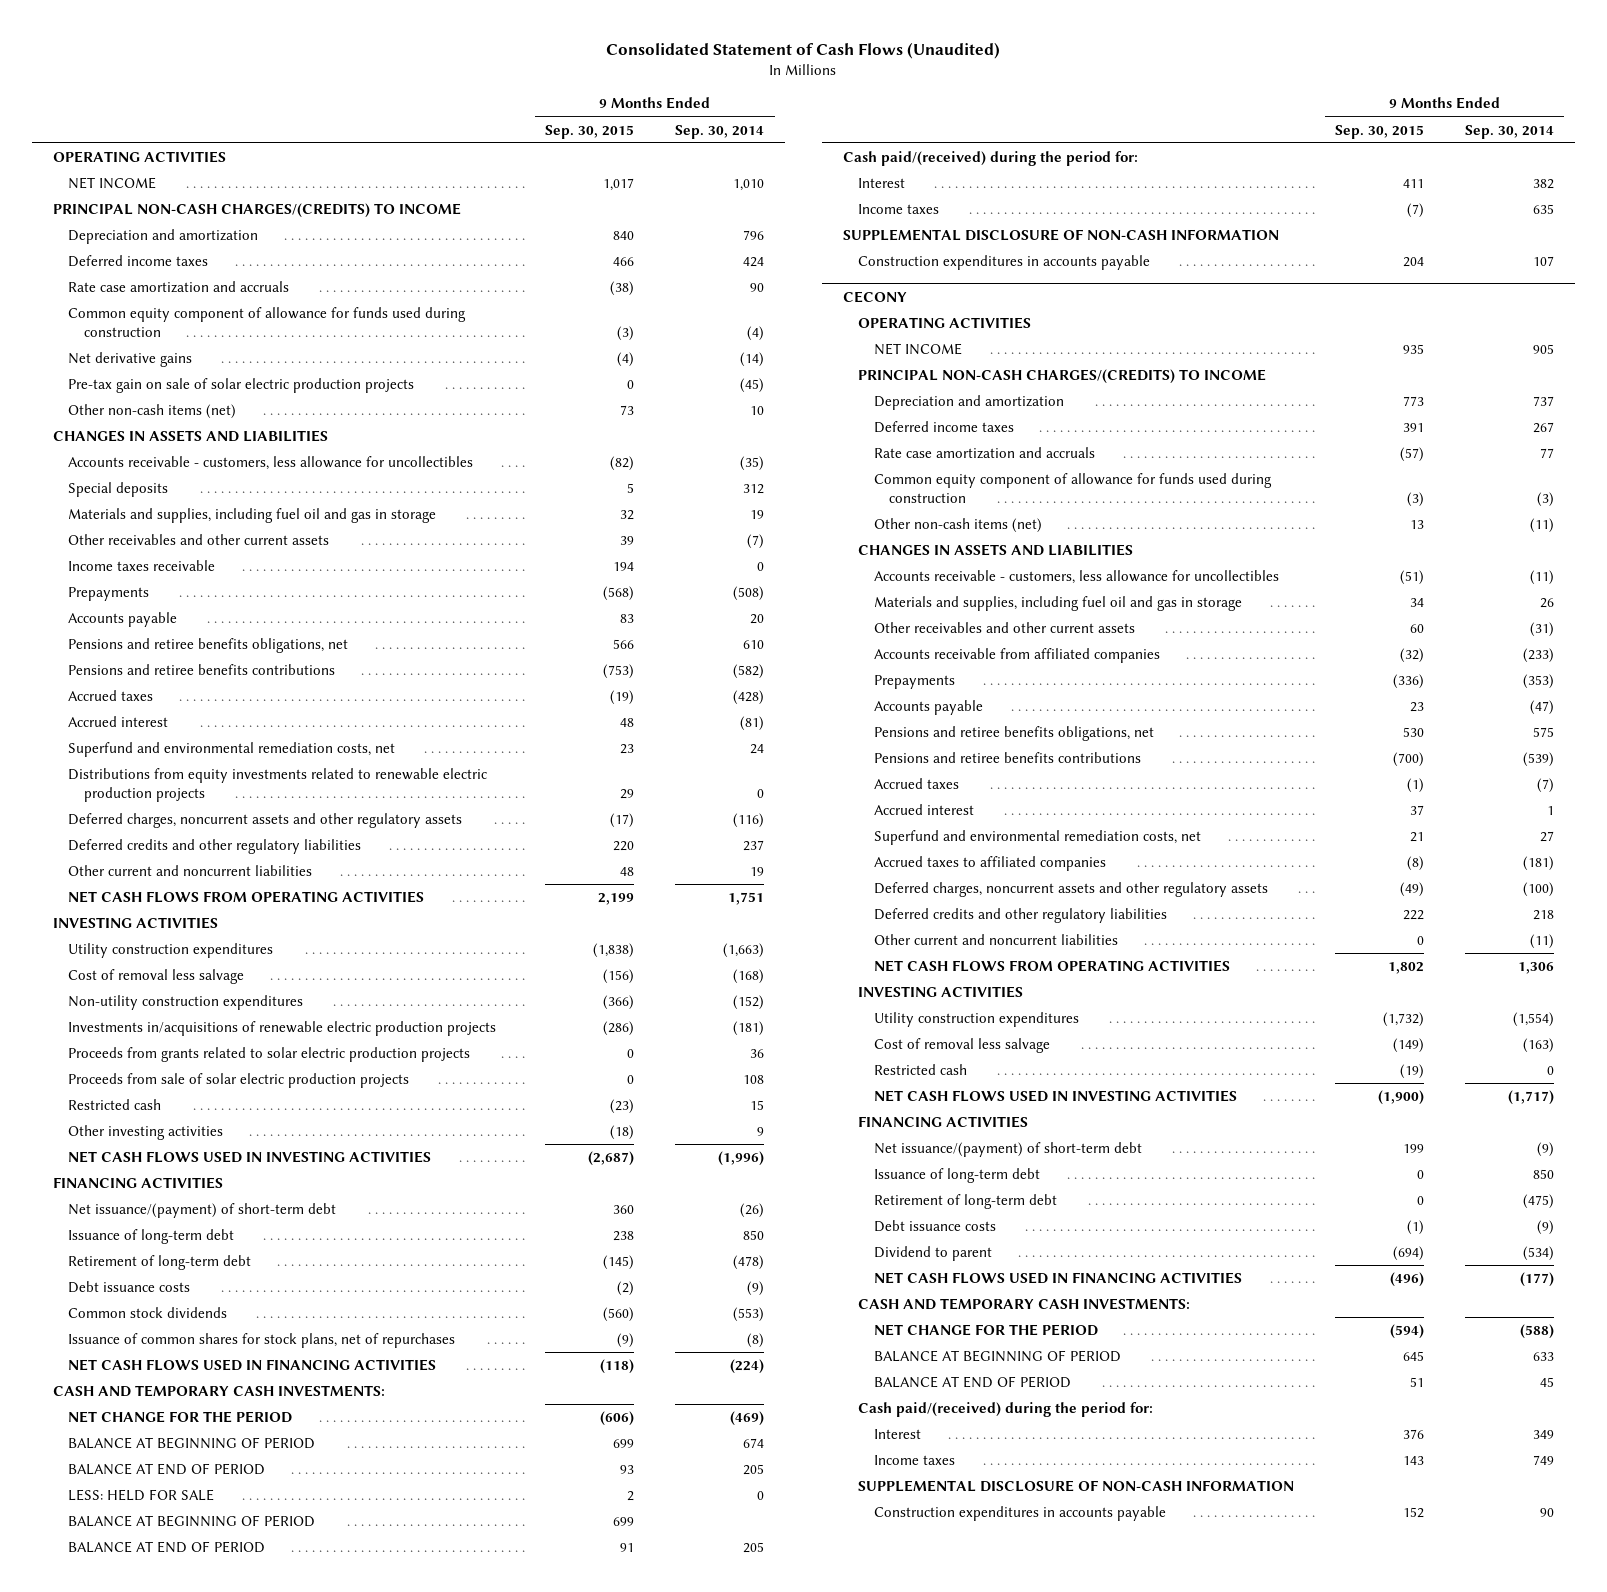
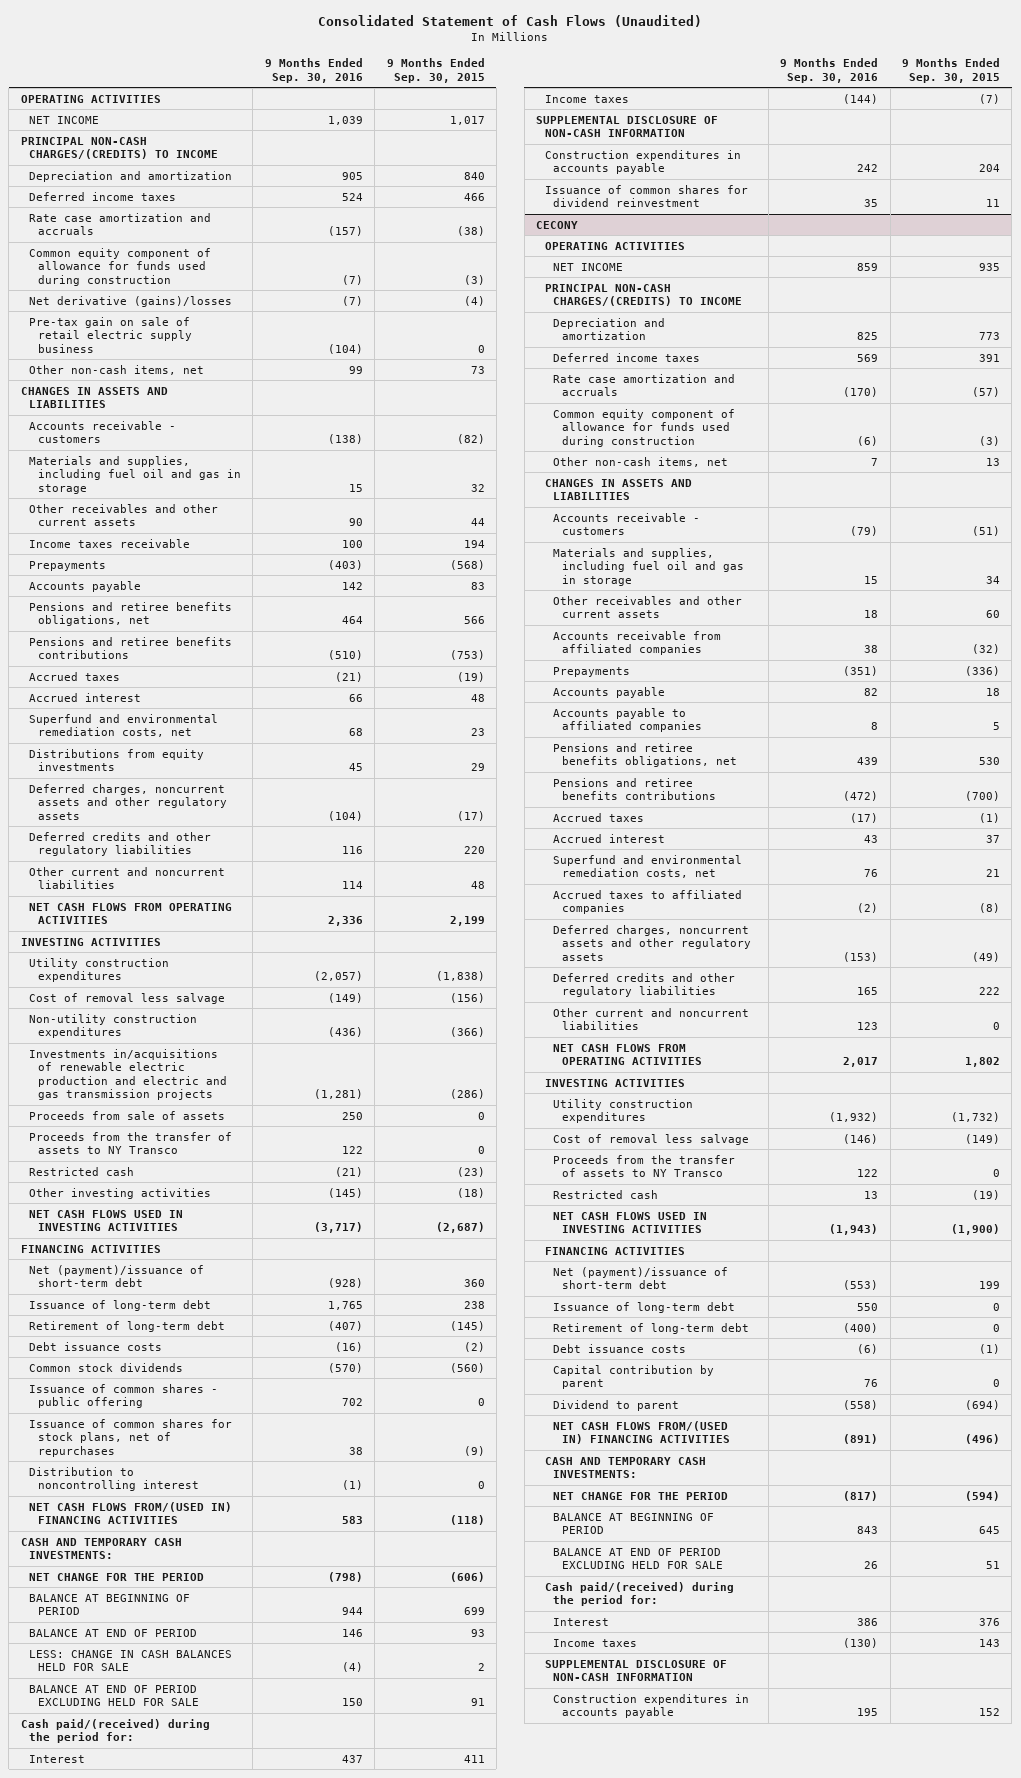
[675,124,765,139] Sep. 30, 2014 -> none
none -> [264,58,363,83] 9 Months Ended Sep. 30, 2016
[68,351,193,367] Net derivative gains -> [29,295,233,307] Net derivative (gains)/losses
[68,377,415,393] Pre-tax gain on sale of solar electric production projects -> [29,316,192,353] Pre-tax gain on sale of retail electric supply business
[68,403,237,419] Other non-cash items (net) -> [29,364,205,375] Other non-cash items, net
[68,481,169,497] Special deposits -> none
[68,455,474,470] Accounts receivable - customers, less allowance for uncollectibles -> [29,420,177,444] Accounts receivable - customers
[620,535,635,545] 39 -> [470,518,485,527] 44
[68,767,488,803] Distributions from equity investments related to renewable electric production projects -> [29,748,205,772] Distributions from equity investments
[68,1046,471,1062] Proceeds from grants related to solar electric production projects -> none
[68,1072,410,1088] Proceeds from sale of solar electric production projects -> none
[68,1020,497,1036] Investments in/acquisitions of renewable electric production projects -> [29,1048,227,1101] Investments in/acquisitions of renewable electric production and electric and gas transmission projects
none -> [29,1110,226,1120] Proceeds from sale of assets
none -> [29,1131,233,1155] Proceeds from the transfer of assets to NY Transco
[68,1202,337,1218] Net issuance/(payment) of short-term debt -> [29,1264,205,1288] Net (payment)/issuance of short-term debt
none -> [29,1383,219,1409] Issuance of common shares - public offering
none -> [29,1466,199,1492] Distribution to noncontrolling interest
[68,1358,437,1371] NET CASH FLOWS USED IN FINANCING ACTIVITIES -> [29,1501,233,1525] NET CASH FLOWS FROM/(USED IN) FINANCING ACTIVITIES
[68,1540,266,1553] BALANCE AT END OF PERIOD -> none
[68,1488,215,1501] LESS: HELD FOR SALE -> [29,1649,233,1672] LESS: CHANGE IN CASH BALANCES HELD FOR SALE
[68,1514,316,1527] BALANCE AT BEGINNING OF PERIOD -> [29,1684,199,1707] BALANCE AT END OF PERIOD EXCLUDING HELD FOR SALE
[613,1516,635,1526] 699 -> [470,1698,485,1707] 91
none -> [544,184,748,208] Issuance of common shares for dividend reinvestment
[873,517,1042,533] Other non-cash items (net) -> [553,456,729,467] Other non-cash items, net
[873,569,1279,584] Accounts receivable - customers, less allowance for uncollectibles -> [553,512,701,536] Accounts receivable - customers
[1410,701,1425,712] 23 -> [985,687,1000,696] 18
none -> [553,707,702,733] Accounts payable to affiliated companies
none -> [553,1154,736,1178] Proceeds from the transfer of assets to NY Transco
[873,1141,1142,1157] Net issuance/(payment) of short-term debt -> [553,1266,729,1290] Net (payment)/issuance of short-term debt
none -> [553,1364,715,1390] Capital contribution by parent
[873,1271,1242,1284] NET CASH FLOWS USED IN FINANCING ACTIVITIES -> [553,1420,730,1445] NET CASH FLOWS FROM/(USED IN) FINANCING ACTIVITIES
[873,1375,1071,1388] BALANCE AT END OF PERIOD -> [553,1547,723,1570] BALANCE AT END OF PERIOD EXCLUDING HELD FOR SALE

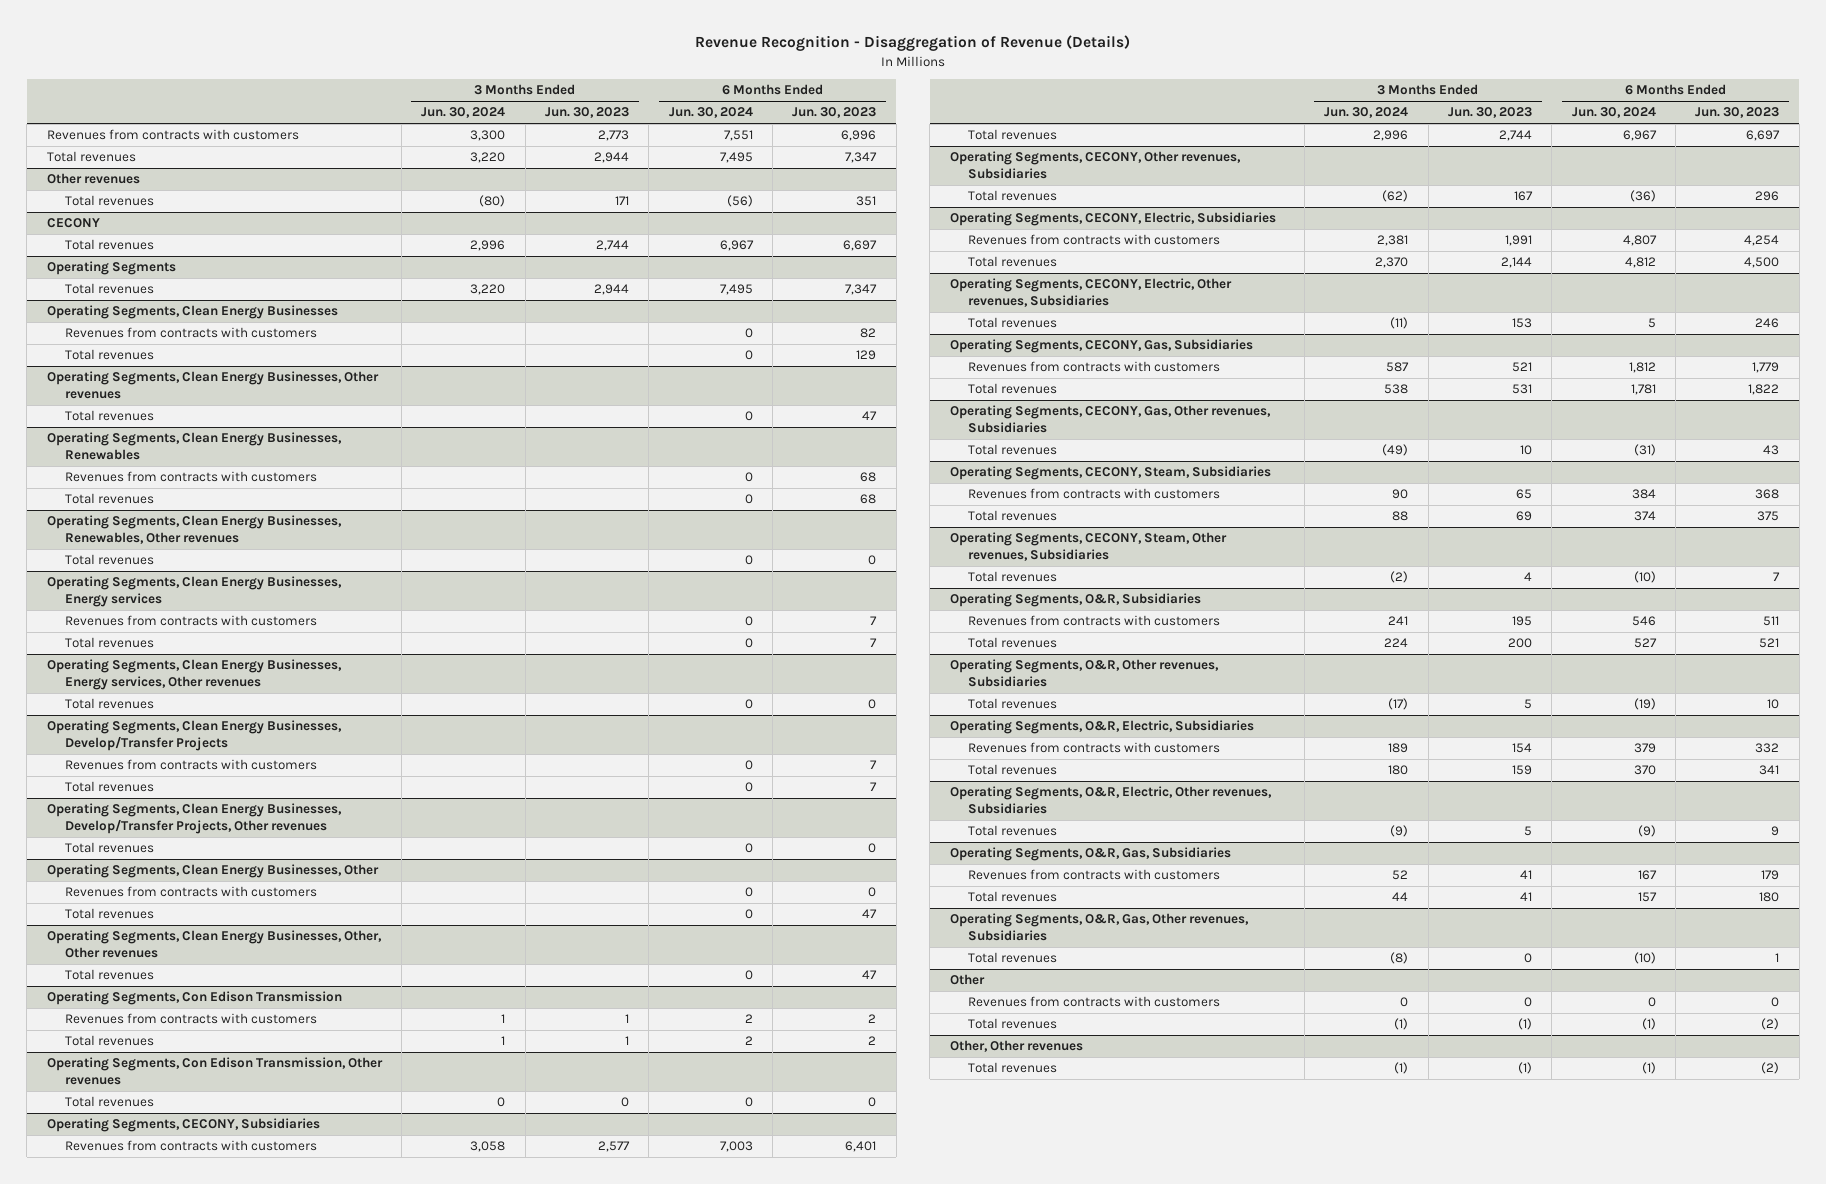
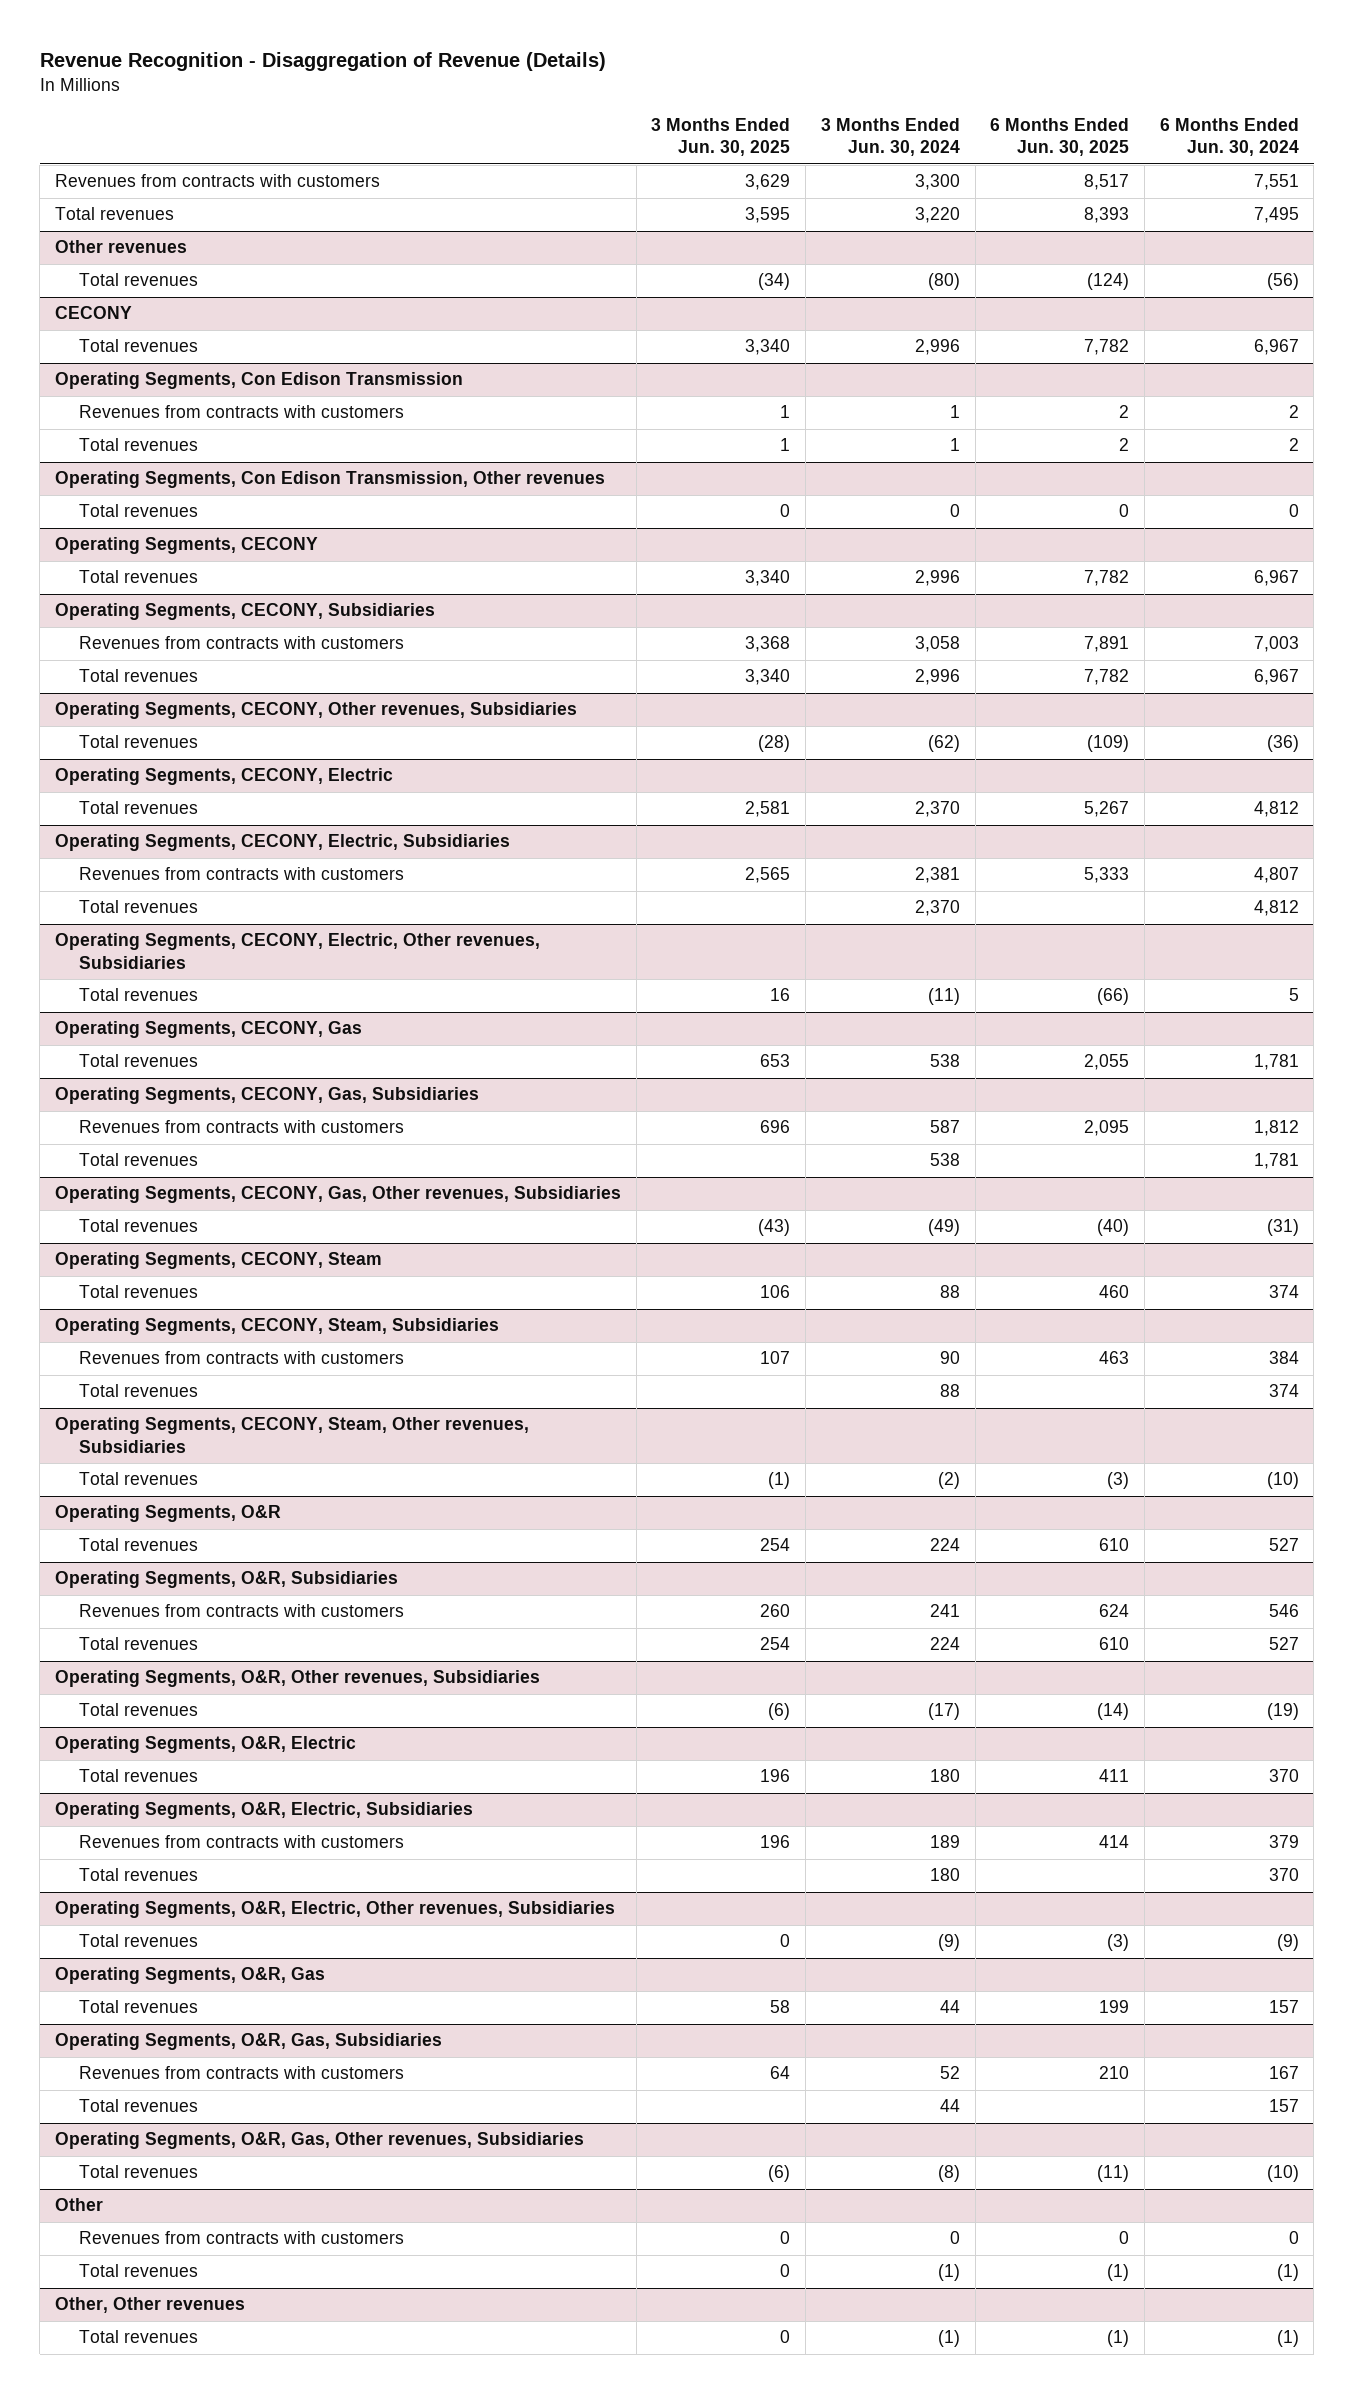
[545,107,630,119] Jun. 30, 2023 -> none
[792,107,877,119] Jun. 30, 2023 -> none
none -> [651,117,791,157] 3 Months Ended Jun. 30, 2025
none -> [990,117,1130,157] 6 Months Ended Jun. 30, 2025
[46,261,176,276] Operating Segments -> none
[64,283,154,295] Total revenues -> none
[46,305,338,320] Operating Segments, Clean Energy Businesses -> none
[64,327,317,339] Revenues from contracts with customers -> none
[64,349,154,361] Total revenues -> none
[46,371,379,399] Operating Segments, Clean Energy Businesses, Other revenues -> none
[64,410,154,422] Total revenues -> none
[46,432,342,460] Operating Segments, Clean Energy Businesses, Renewables -> none
[64,471,317,483] Revenues from contracts with customers -> none
[64,493,154,505] Total revenues -> none
[46,515,342,544] Operating Segments, Clean Energy Businesses, Renewables, Other revenues -> none
[64,554,154,566] Total revenues -> none
[46,576,342,607] Operating Segments, Clean Energy Businesses, Energy services -> none
[64,615,317,627] Revenues from contracts with customers -> none
[64,637,154,649] Total revenues -> none
[46,659,342,690] Operating Segments, Clean Energy Businesses, Energy services, Other revenues -> none
[64,698,154,710] Total revenues -> none
[46,720,342,751] Operating Segments, Clean Energy Businesses, Develop/Transfer Projects -> none
[64,759,317,771] Revenues from contracts with customers -> none
[64,781,154,793] Total revenues -> none
[46,803,342,834] Operating Segments, Clean Energy Businesses, Develop/Transfer Projects, Other revenues -> none
[64,842,154,854] Total revenues -> none
[46,864,379,879] Operating Segments, Clean Energy Businesses, Other -> none
[64,886,317,898] Revenues from contracts with customers -> none
[64,908,154,920] Total revenues -> none
[46,930,382,958] Operating Segments, Clean Energy Businesses, Other, Other revenues -> none
[64,969,154,981] Total revenues -> none
none -> [55,537,319,555] Operating Segments, CECONY
none -> [79,570,199,584] Total revenues
none -> [55,768,394,786] Operating Segments, CECONY, Electric
none -> [79,801,199,815] Total revenues
none -> [55,1021,363,1039] Operating Segments, CECONY, Gas
none -> [79,1054,199,1068] Total revenues
none -> [55,1252,383,1270] Operating Segments, CECONY, Steam
none -> [79,1285,199,1299] Total revenues
none -> [55,1505,282,1523] Operating Segments, O&R
none -> [79,1538,199,1552] Total revenues
none -> [55,1736,357,1754] Operating Segments, O&R, Electric
none -> [79,1769,199,1783] Total revenues
none -> [55,1967,326,1985] Operating Segments, O&R, Gas
none -> [79,2000,199,2014] Total revenues

